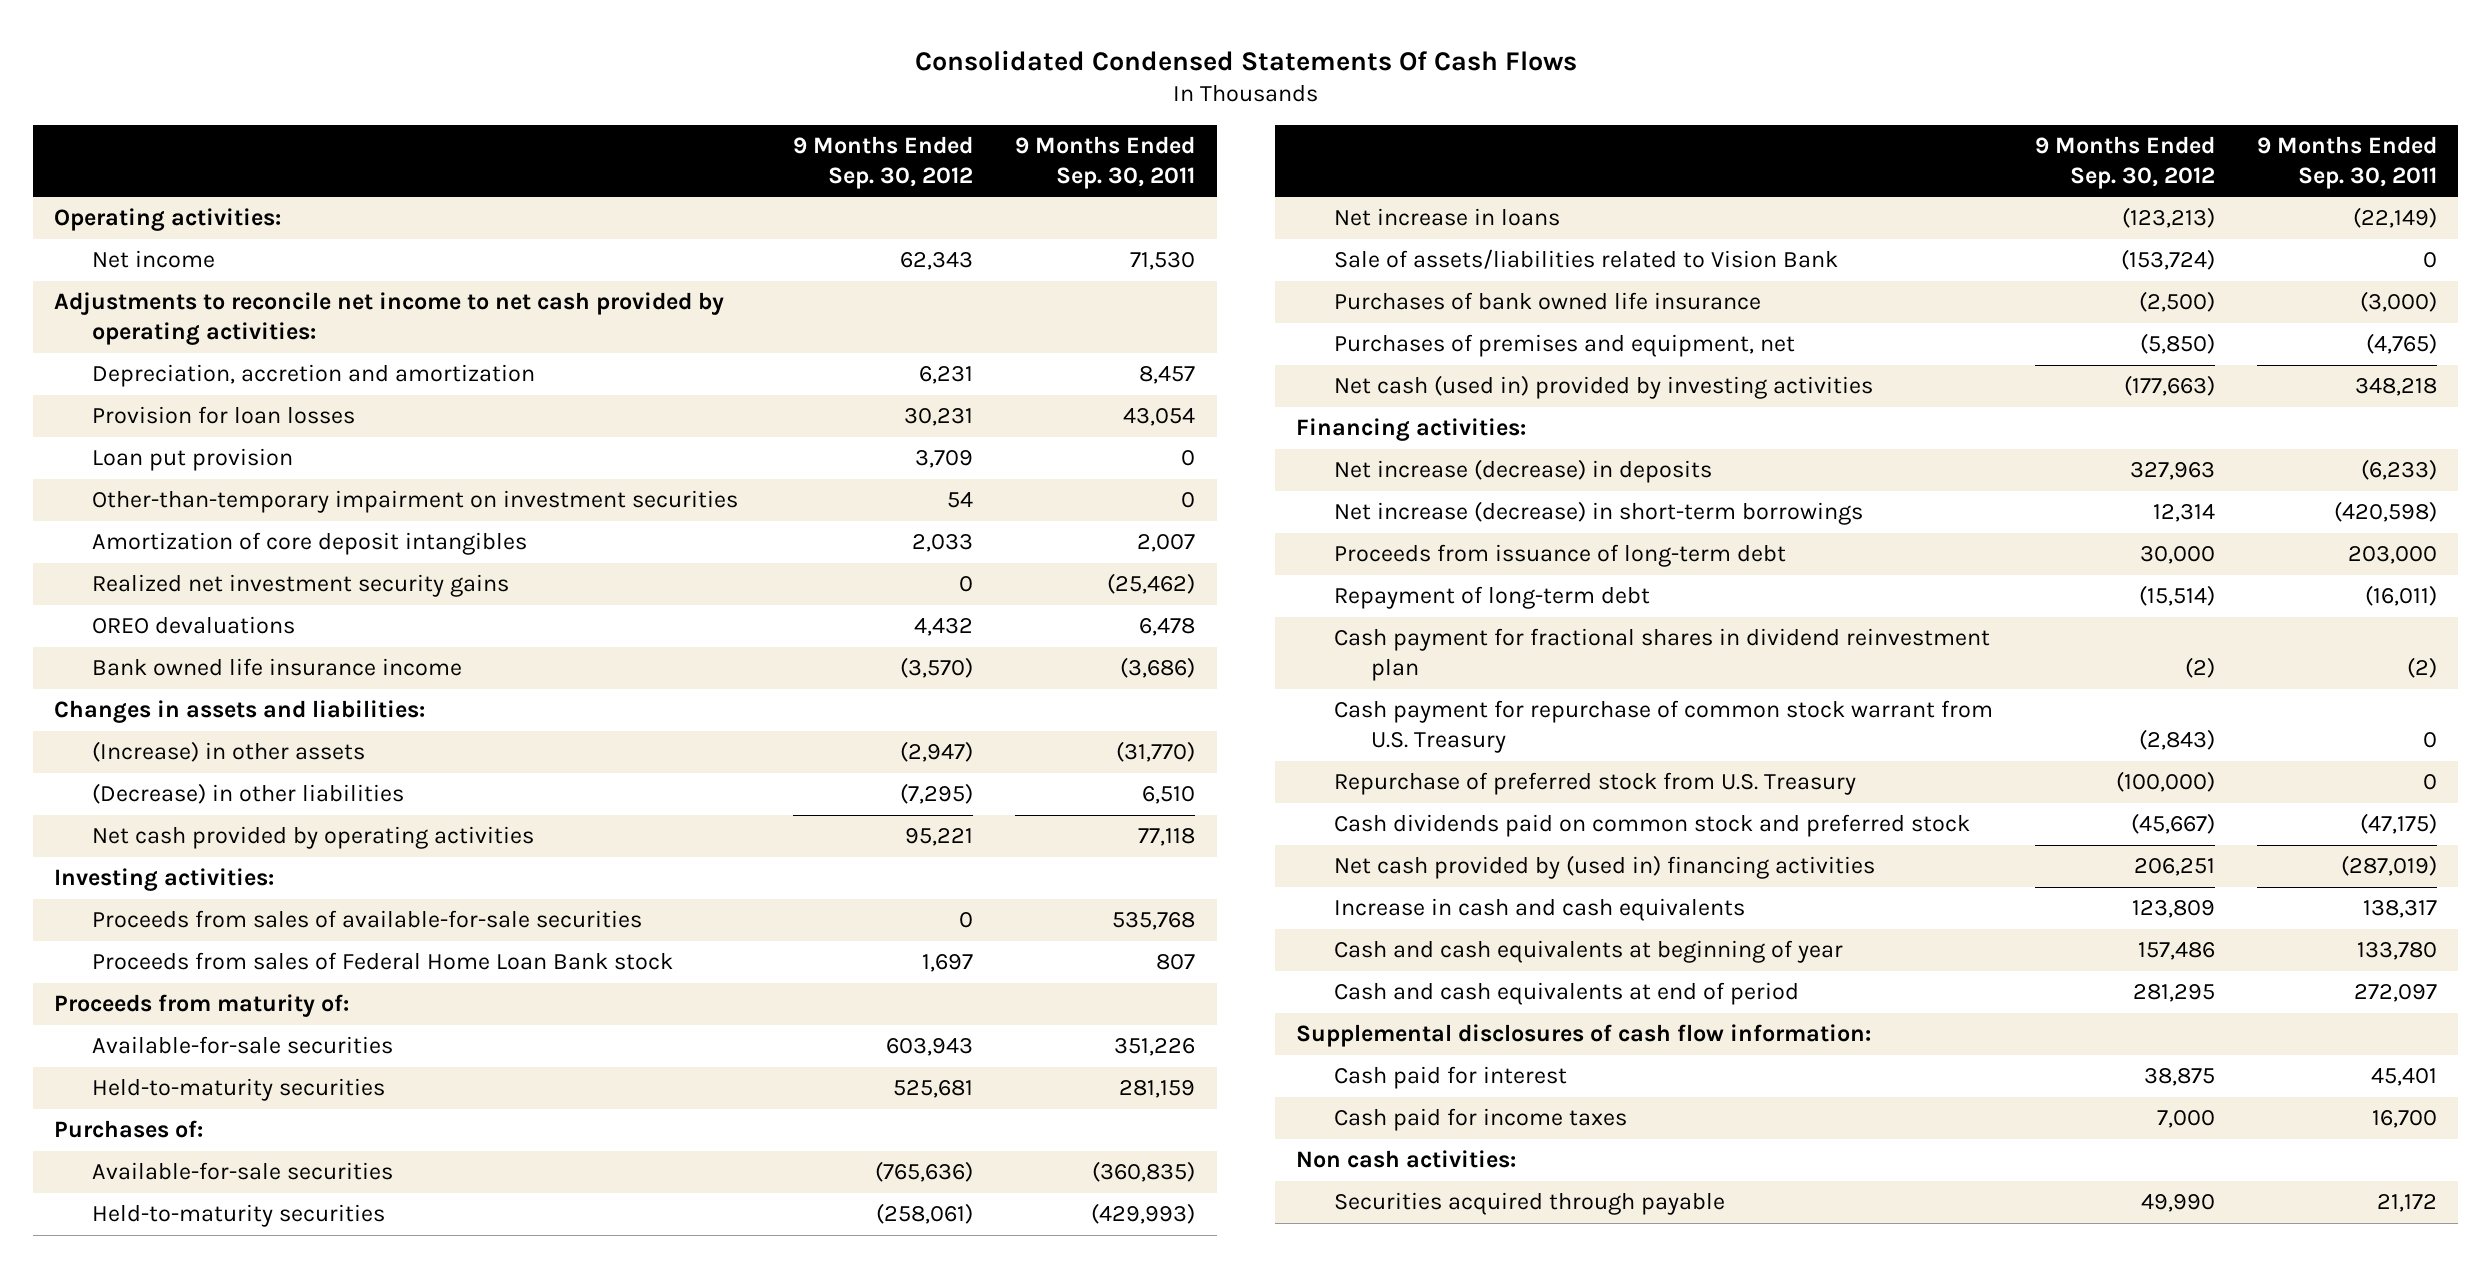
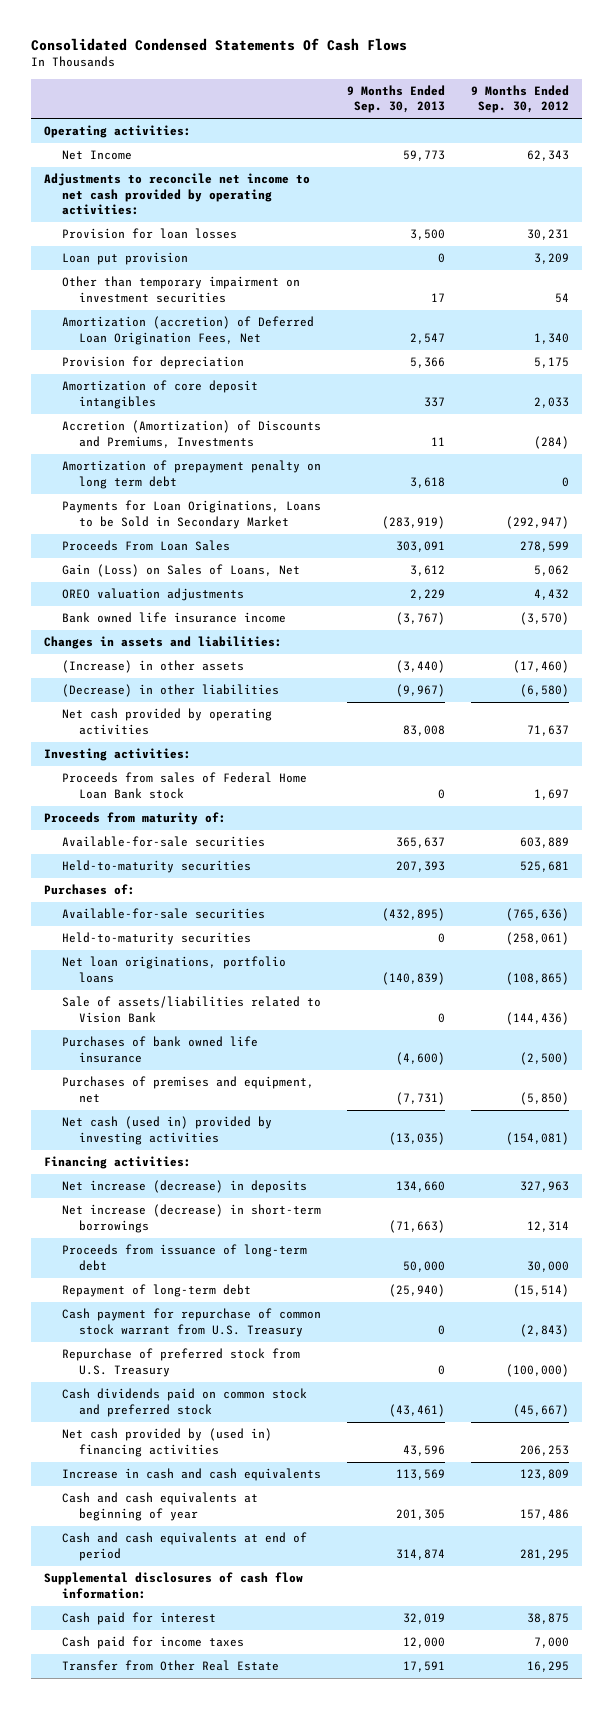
[1015,136,1196,190] 9 Months Ended Sep. 30, 2011 -> none
none -> [346,85,445,114] 9 Months Ended Sep. 30, 2013
[91,250,215,269] Net income -> [61,150,132,161] Net Income
[91,364,535,388] Depreciation, accretion and amortization -> none
[915,450,974,469] 3,709 -> [534,253,570,265] 3,209
[91,490,738,514] Other-than-temporary impairment on investment securities -> [61,276,300,303] Other than temporary impairment on investment securities
none -> [61,316,314,345] Amortization (accretion) of Deferred Loan Origination Fees, Net
none -> [61,356,244,370] Provision for depreciation
[91,574,509,598] Realized net investment security gains -> none
none -> [61,420,321,448] Accretion (Amortization) of Discounts and Premiums, Investments
none -> [61,460,321,489] Amortization of prepayment penalty on long term debt
none -> [61,500,321,529] Payments for Loan Originations, Loans to be Sold in Secondary Market
none -> [61,540,230,552] Proceeds From Loan Sales
none -> [61,564,300,578] Gain (Loss) on Sales of Loans, Net
[91,616,295,635] OREO devaluations -> [61,588,244,602] OREO valuation adjustments
[900,741,974,763] (2,947) -> [513,660,570,674] (17,460)
[900,783,974,805] (7,295) -> [520,684,570,698] (6,580)
[905,828,974,847] 95,221 -> [527,724,570,736] 71,637
[91,910,642,929] Proceeds from sales of available-for-sale securities -> none
[886,1038,974,1057] 603,943 -> [520,837,570,849] 603,889
[1333,208,1560,227] Net increase in loans -> [61,956,286,983] Net loan originations, portfolio loans
[2121,207,2215,229] (123,213) -> [506,971,570,985] (108,865)
[2120,249,2215,271] (153,724) -> [506,1011,570,1025] (144,436)
[2123,375,2215,397] (177,663) -> [506,1131,570,1145] (154,081)
[1333,628,1990,682] Cash payment for fractional shares in dividend reinvestment plan -> none
[2133,858,2215,877] 206,251 -> [520,1444,570,1456] 206,253
[1296,1150,1517,1169] Non cash activities: -> none
[1333,1192,1725,1216] Securities acquired through payable -> none
none -> [61,1660,279,1672] Transfer from Other Real Estate

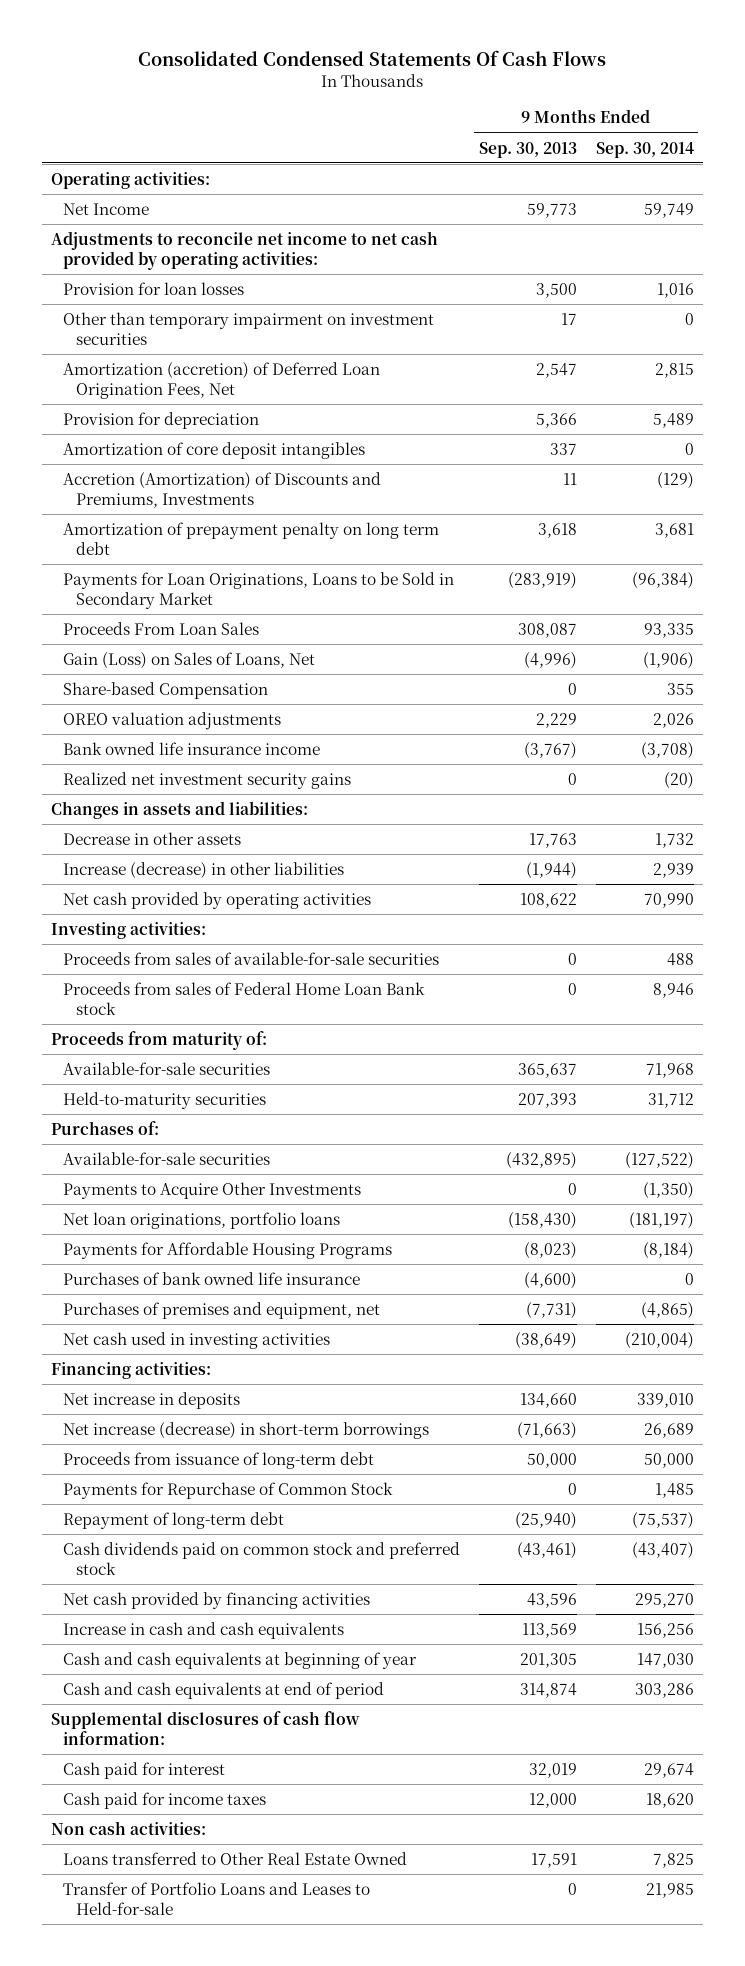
[471,85,570,114] 9 Months Ended Sep. 30, 2012 -> none
none -> [595,141,694,158] Sep. 30, 2014
[61,252,188,266] Loan put provision -> none
[395,541,445,553] 303,091 -> [518,622,578,638] 308,087
[409,565,445,577] 3,612 -> [524,651,578,669] (4,996)
none -> [63,681,269,699] Share-based Compensation
none -> [63,771,352,789] Realized net investment security gains
[61,660,244,674] (Increase) in other assets -> [63,831,242,845] Decrease in other assets
[395,660,445,674] (3,440) -> [529,832,578,848] 17,763
[61,684,279,698] (Decrease) in other liabilities -> [63,861,345,879] Increase (decrease) in other liabilities
[395,684,445,698] (9,967) -> [526,861,578,879] (1,944)
[402,724,445,736] 83,008 -> [520,892,578,908] 108,622
none -> [63,951,440,965] Proceeds from sales of available-for-sale securities
[61,932,251,946] Held-to-maturity securities -> none
[61,996,321,1023] Sale of assets/liabilities related to Vision Bank -> none
none -> [63,1181,362,1199] Payments to Acquire Other Investments
[381,971,445,985] (140,839) -> [508,1211,578,1229] (158,430)
none -> [63,1241,393,1259] Payments for Affordable Housing Programs
[61,1116,272,1145] Net cash (used in) provided by investing activities -> [63,1331,331,1349] Net cash used in investing activities
[388,1131,445,1145] (13,035) -> [515,1331,578,1349] (38,649)
[61,1180,307,1194] Net increase (decrease) in deposits -> [63,1391,241,1409] Net increase in deposits
none -> [63,1481,394,1499] Payments for Repurchase of Common Stock
[61,1308,321,1337] Cash payment for repurchase of common stock warrant from U.S. Treasury -> none
[61,1348,300,1377] Repurchase of preferred stock from U.S. Treasury -> none
[61,1428,272,1457] Net cash provided by (used in) financing activities -> [63,1591,371,1609] Net cash provided by financing activities
none -> [50,1820,206,1835] Non cash activities:
[61,1660,279,1672] Transfer from Other Real Estate -> [63,1851,408,1865] Loans transferred to Other Real Estate Owned
none -> [63,1881,371,1915] Transfer of Portfolio Loans and Leases to Held-for-sale

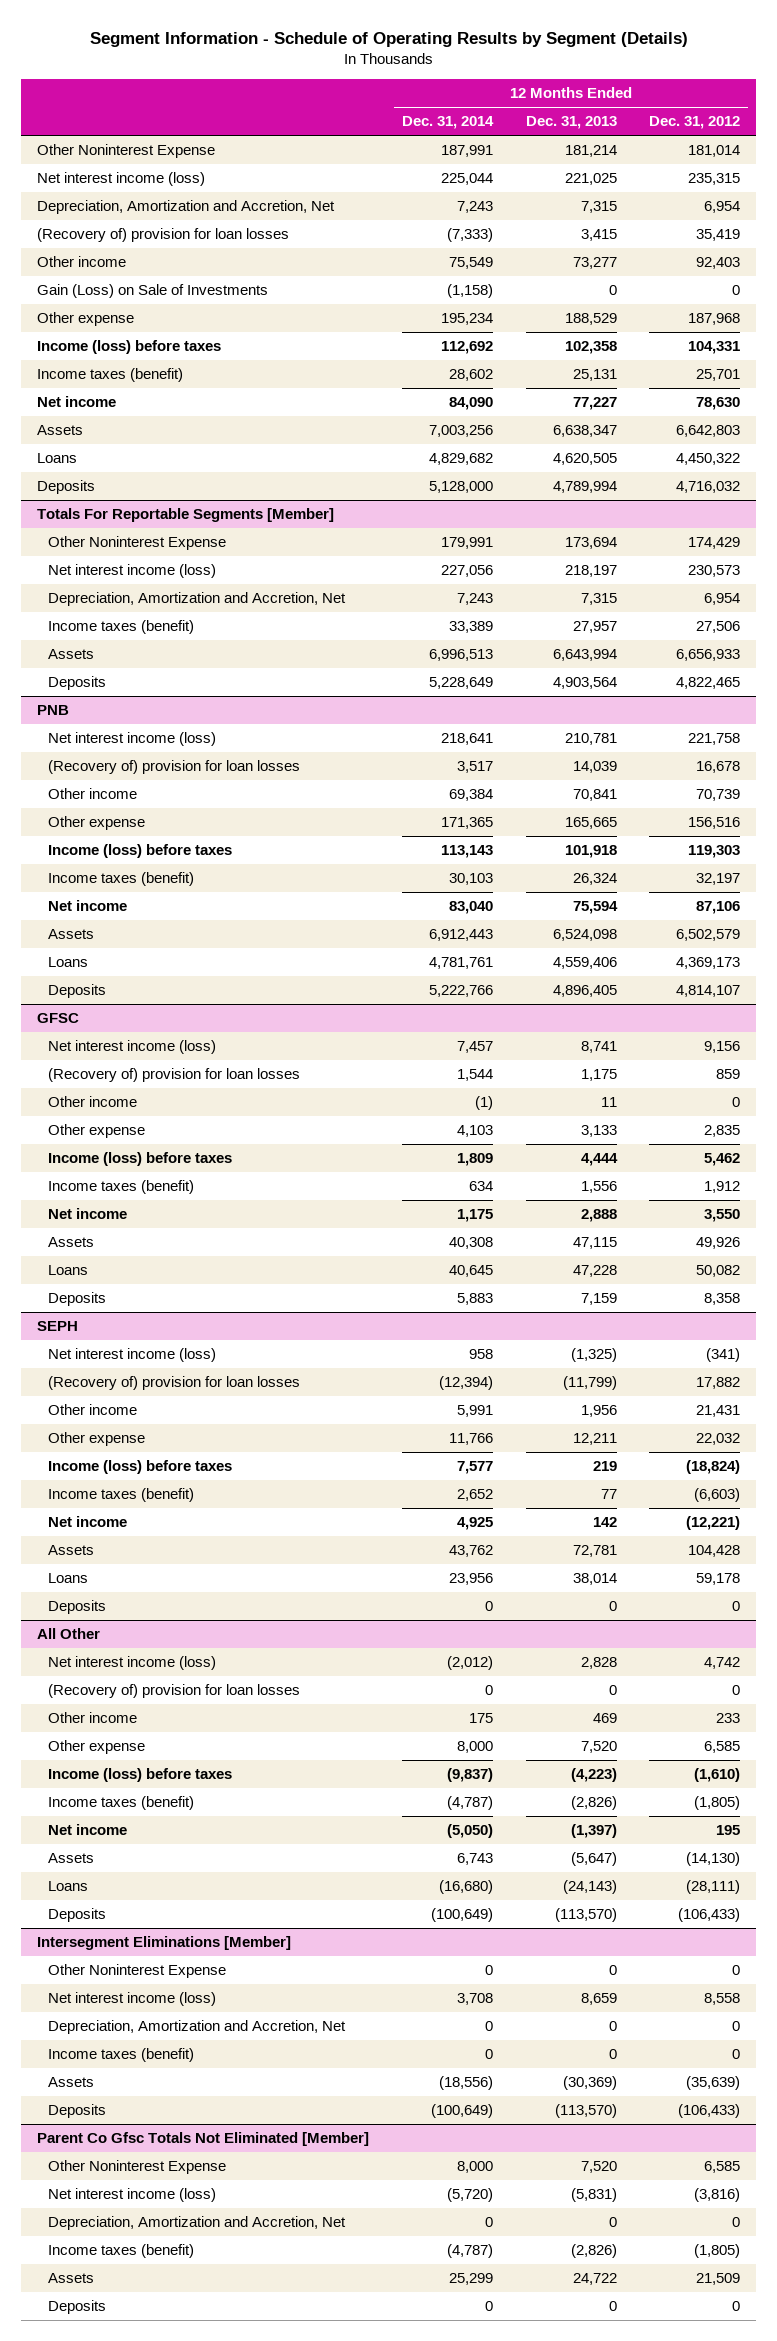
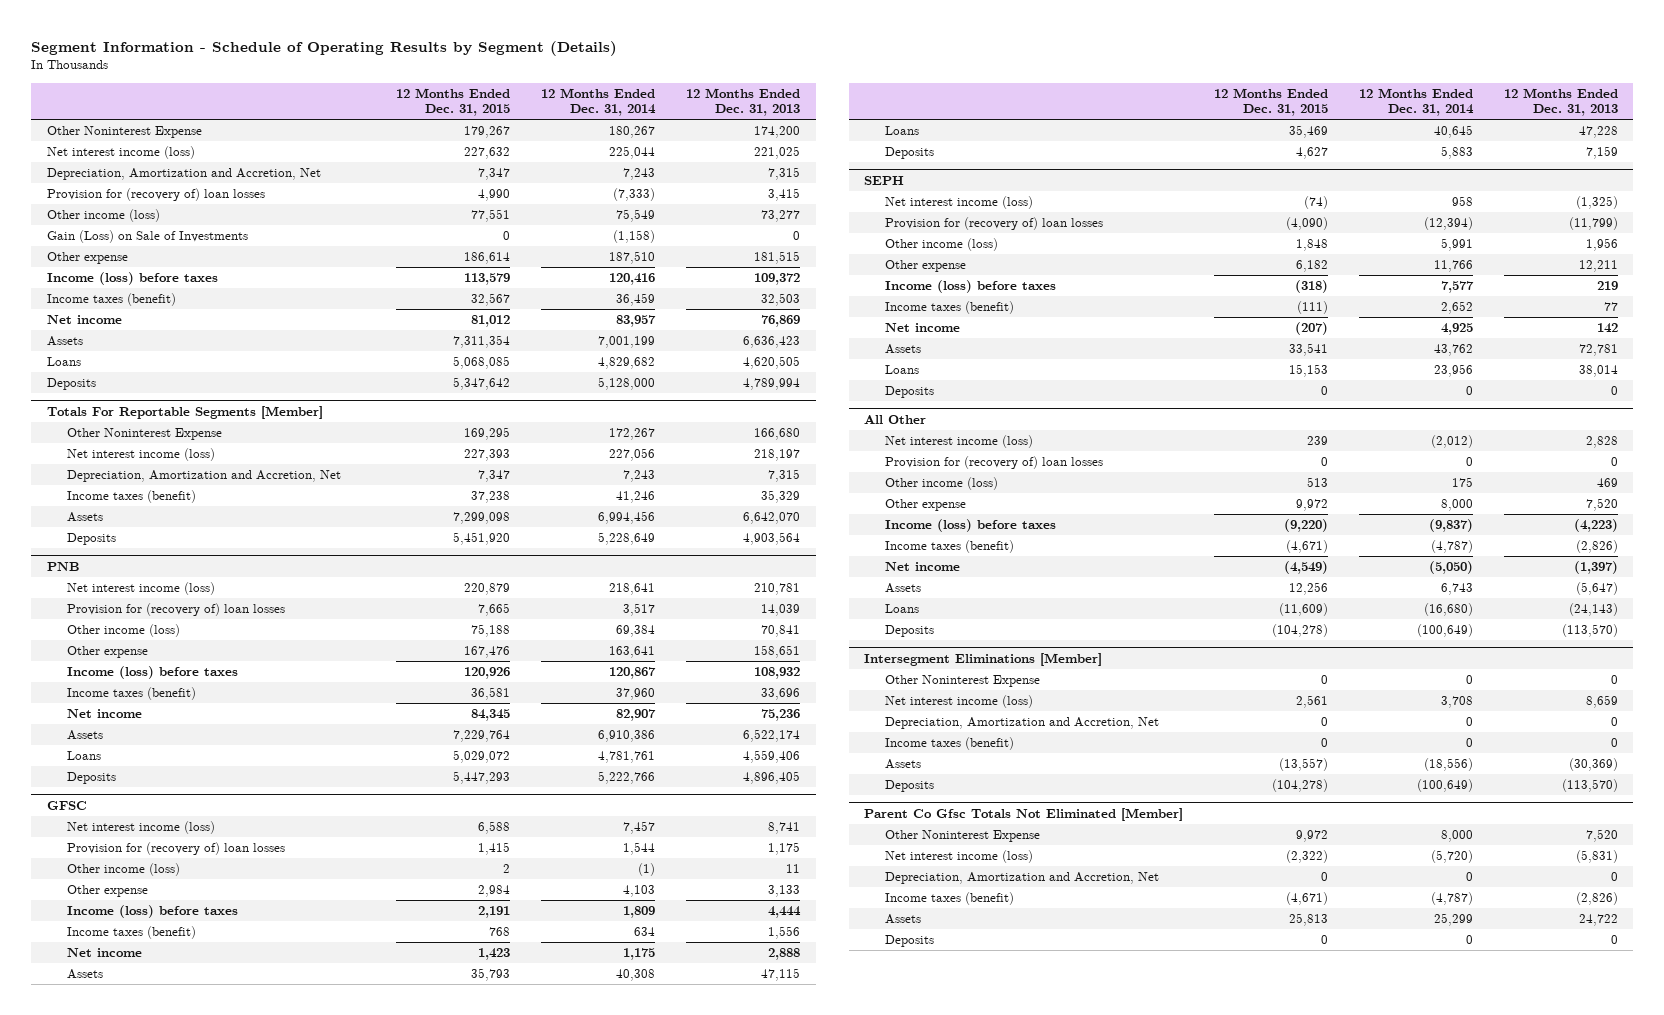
[649,116,741,130] Dec. 31, 2012 -> none
none -> [396,87,511,117] 12 Months Ended Dec. 31, 2015
[440,145,493,158] 187,991 -> [609,126,656,139] 180,267
[564,145,617,158] 181,214 -> [754,126,801,139] 174,200
[37,228,290,243] (Recovery of) provision for loan losses -> [46,188,265,202] Provision for (recovery of) loan losses
[37,256,127,268] Other income -> [46,209,160,223] Other income (loss)
[440,313,493,326] 195,234 -> [609,251,656,265] 187,510
[564,313,617,326] 188,529 -> [754,251,801,265] 181,515
[440,341,493,355] 112,692 -> [609,273,656,286] 120,416
[564,341,617,355] 102,358 -> [754,273,801,286] 109,372
[448,369,493,382] 28,602 -> [616,293,656,307] 36,459
[572,369,617,382] 25,131 -> [761,293,801,307] 32,503
[448,397,493,411] 84,090 -> [616,315,657,328] 83,957
[572,397,617,411] 77,227 -> [761,315,801,328] 76,869
[428,425,493,438] 7,003,256 -> [598,336,656,349] 7,001,199
[552,425,617,438] 6,638,347 -> [743,336,801,349] 6,636,423
[440,537,493,550] 179,991 -> [609,428,656,441] 172,267
[564,537,617,550] 173,694 -> [754,428,801,441] 166,680
[448,621,493,634] 33,389 -> [616,491,656,504] 41,246
[572,621,617,634] 27,957 -> [761,490,801,504] 35,329
[428,649,493,662] 6,996,513 -> [598,511,656,525] 6,994,456
[552,649,617,662] 6,643,994 -> [743,512,801,525] 6,642,070
[48,760,301,775] (Recovery of) provision for loan losses -> [67,603,286,617] Provision for (recovery of) loan losses
[48,788,138,800] Other income -> [67,624,181,638] Other income (loss)
[440,817,493,830] 171,365 -> [609,646,656,659] 163,641
[564,817,617,830] 165,665 -> [754,645,801,659] 158,651
[440,845,493,859] 113,143 -> [609,667,657,680] 120,867
[564,845,617,859] 101,918 -> [754,667,801,680] 108,932
[448,873,493,886] 30,103 -> [616,688,656,701] 37,960
[572,873,617,886] 26,324 -> [761,688,801,701] 33,696
[448,901,493,915] 83,040 -> [616,709,657,722] 82,907
[572,901,618,915] 75,594 -> [761,709,801,722] 75,236
[428,929,493,942] 6,912,443 -> [598,730,656,743] 6,910,386
[552,929,617,942] 6,524,098 -> [743,729,801,743] 6,522,174
[48,1068,301,1083] (Recovery of) provision for loan losses -> [67,842,286,856] Provision for (recovery of) loan losses
[48,1096,138,1108] Other income -> [67,863,181,877] Other income (loss)
[48,1376,301,1391] (Recovery of) provision for loan losses -> [884,217,1103,231] Provision for (recovery of) loan losses
[48,1404,138,1416] Other income -> [884,238,998,252] Other income (loss)
[48,1684,301,1699] (Recovery of) provision for loan losses -> [884,456,1103,470] Provision for (recovery of) loan losses
[48,1712,138,1724] Other income -> [884,477,998,491] Other income (loss)

